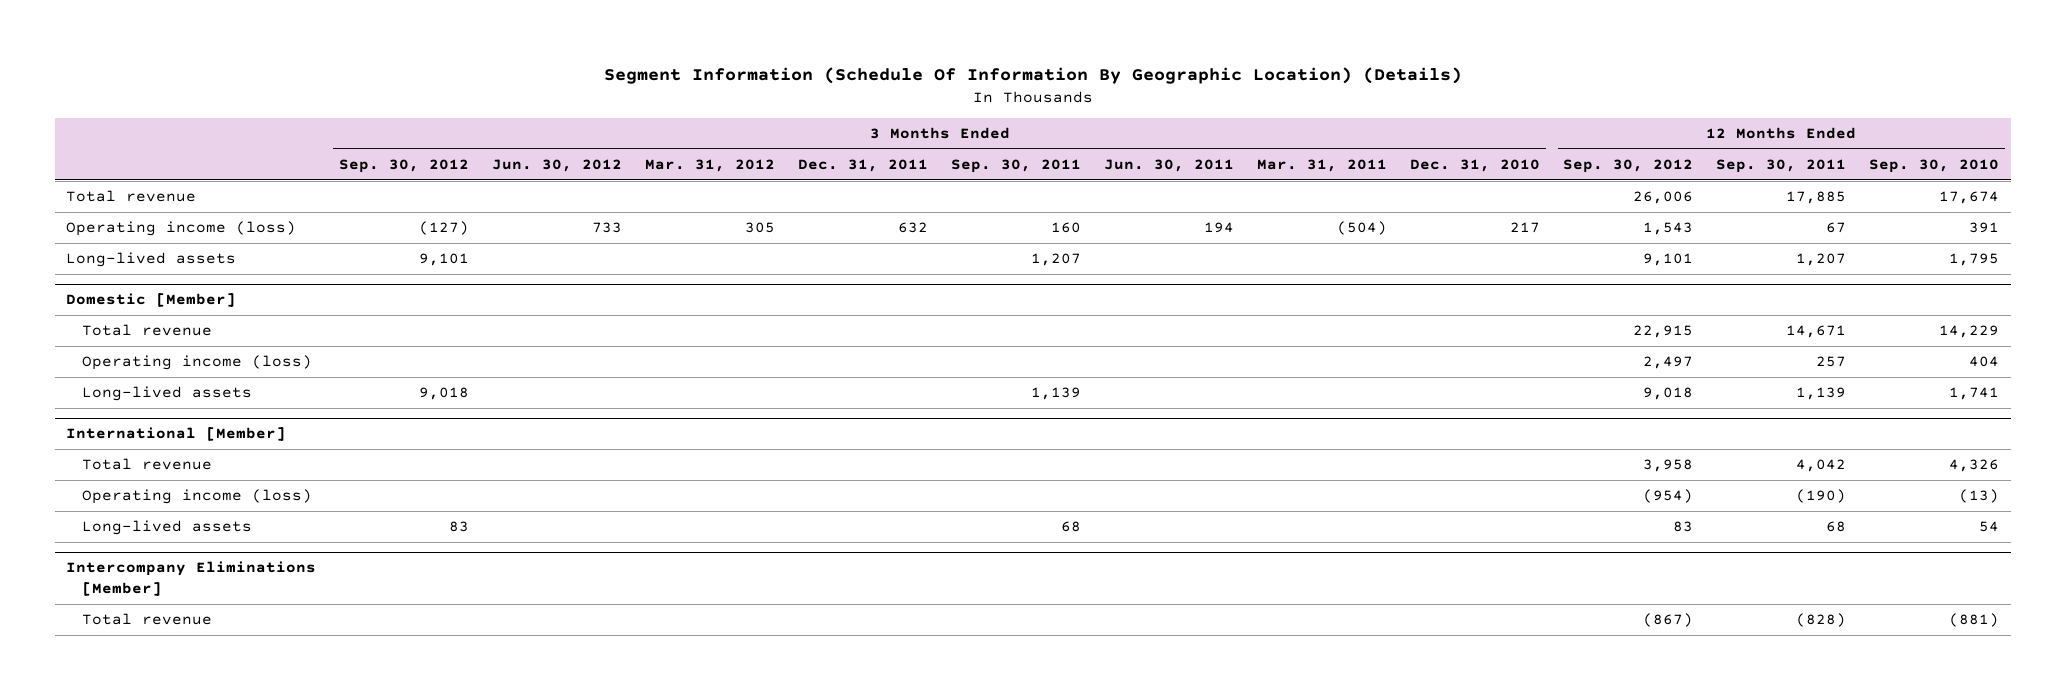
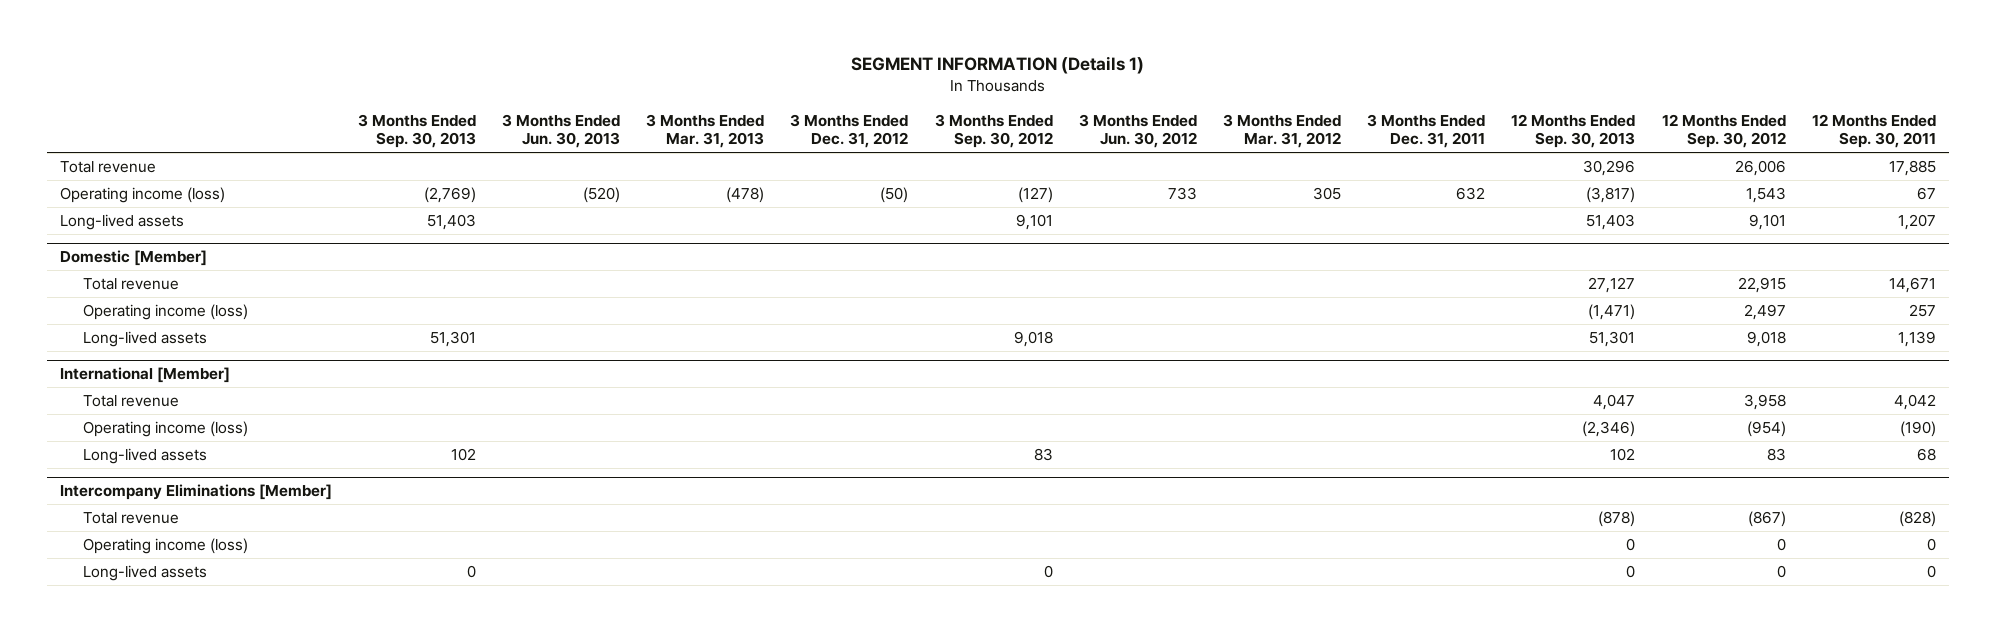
[603,66,1462,84] Segment Information (Schedule Of Information By Geographic Location) (Details) -> [850,56,1144,75] SEGMENT INFORMATION (Details 1)
[951,158,1082,173] Sep. 30, 2011 -> none
[1104,158,1235,172] Jun. 30, 2011 -> none
[1257,158,1388,172] Mar. 31, 2011 -> none
[1410,158,1541,172] Dec. 31, 2010 -> none
[1869,158,2000,173] Sep. 30, 2010 -> none
none -> [357,113,476,149] 3 Months Ended Sep. 30, 2013
none -> [502,113,621,149] 3 Months Ended Jun. 30, 2013
none -> [646,113,765,149] 3 Months Ended Mar. 31, 2013
none -> [790,113,909,149] 3 Months Ended Dec. 31, 2012
none -> [1511,113,1636,149] 12 Months Ended Sep. 30, 2013
none -> [82,538,248,555] Operating income (loss)
none -> [82,565,207,582] Long-lived assets

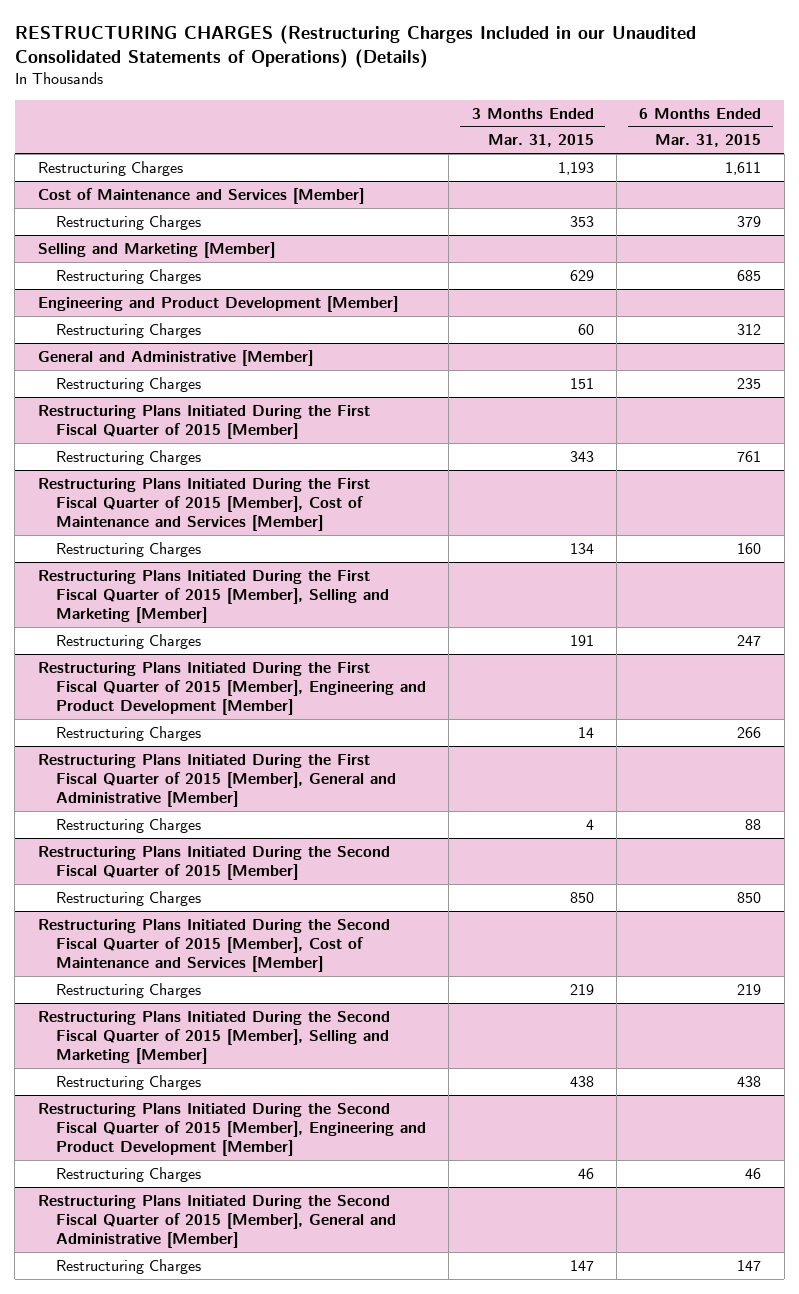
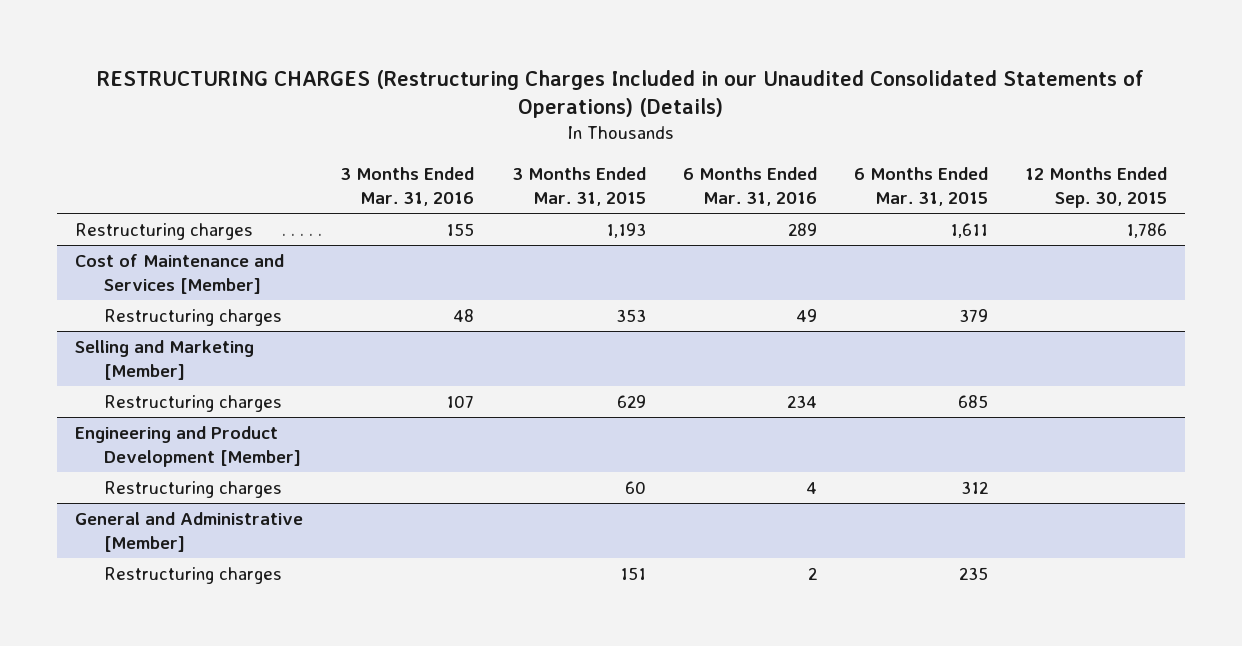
none -> [340,166,475,207] 3 Months Ended Mar. 31, 2016
none -> [682,166,817,207] 6 Months Ended Mar. 31, 2016
none -> [1024,166,1167,209] 12 Months Ended Sep. 30, 2015
[37,160,183,176] Restructuring Charges -> [75,222,254,240] Restructuring charges
[56,214,202,230] Restructuring Charges -> [104,308,283,326] Restructuring charges
[56,268,202,284] Restructuring Charges -> [104,394,283,412] Restructuring charges
[56,322,202,338] Restructuring Charges -> [104,480,283,498] Restructuring charges
[37,404,370,439] Restructuring Plans Initiated During the First Fiscal Quarter of 2015 [Member] -> none
[56,449,202,465] Restructuring Charges -> none
[37,477,370,531] Restructuring Plans Initiated During the First Fiscal Quarter of 2015 [Member], Cost of Maintenance and Services [Member] -> none
[56,541,202,557] Restructuring Charges -> none
[37,569,390,623] Restructuring Plans Initiated During the First Fiscal Quarter of 2015 [Member], Selling and Marketing [Member] -> none
[56,633,202,649] Restructuring Charges -> none
[37,661,427,715] Restructuring Plans Initiated During the First Fiscal Quarter of 2015 [Member], Engineering and Product Development [Member] -> none
[56,725,202,741] Restructuring Charges -> none
[37,753,397,807] Restructuring Plans Initiated During the First Fiscal Quarter of 2015 [Member], General and Administrative [Member] -> none
[56,817,202,833] Restructuring Charges -> none
[37,845,390,880] Restructuring Plans Initiated During the Second Fiscal Quarter of 2015 [Member] -> none
[56,890,202,906] Restructuring Charges -> none
[37,918,390,972] Restructuring Plans Initiated During the Second Fiscal Quarter of 2015 [Member], Cost of Maintenance and Services [Member] -> none
[56,982,202,998] Restructuring Charges -> none
[37,1010,390,1064] Restructuring Plans Initiated During the Second Fiscal Quarter of 2015 [Member], Selling and Marketing [Member] -> none
[56,1074,202,1090] Restructuring Charges -> none
[37,1102,427,1156] Restructuring Plans Initiated During the Second Fiscal Quarter of 2015 [Member], Engineering and Product Development [Member] -> none
[56,1166,202,1182] Restructuring Charges -> none
[37,1194,397,1248] Restructuring Plans Initiated During the Second Fiscal Quarter of 2015 [Member], General and Administrative [Member] -> none
[56,1258,202,1274] Restructuring Charges -> none
[56,376,202,392] Restructuring Charges -> [104,566,283,584] Restructuring charges

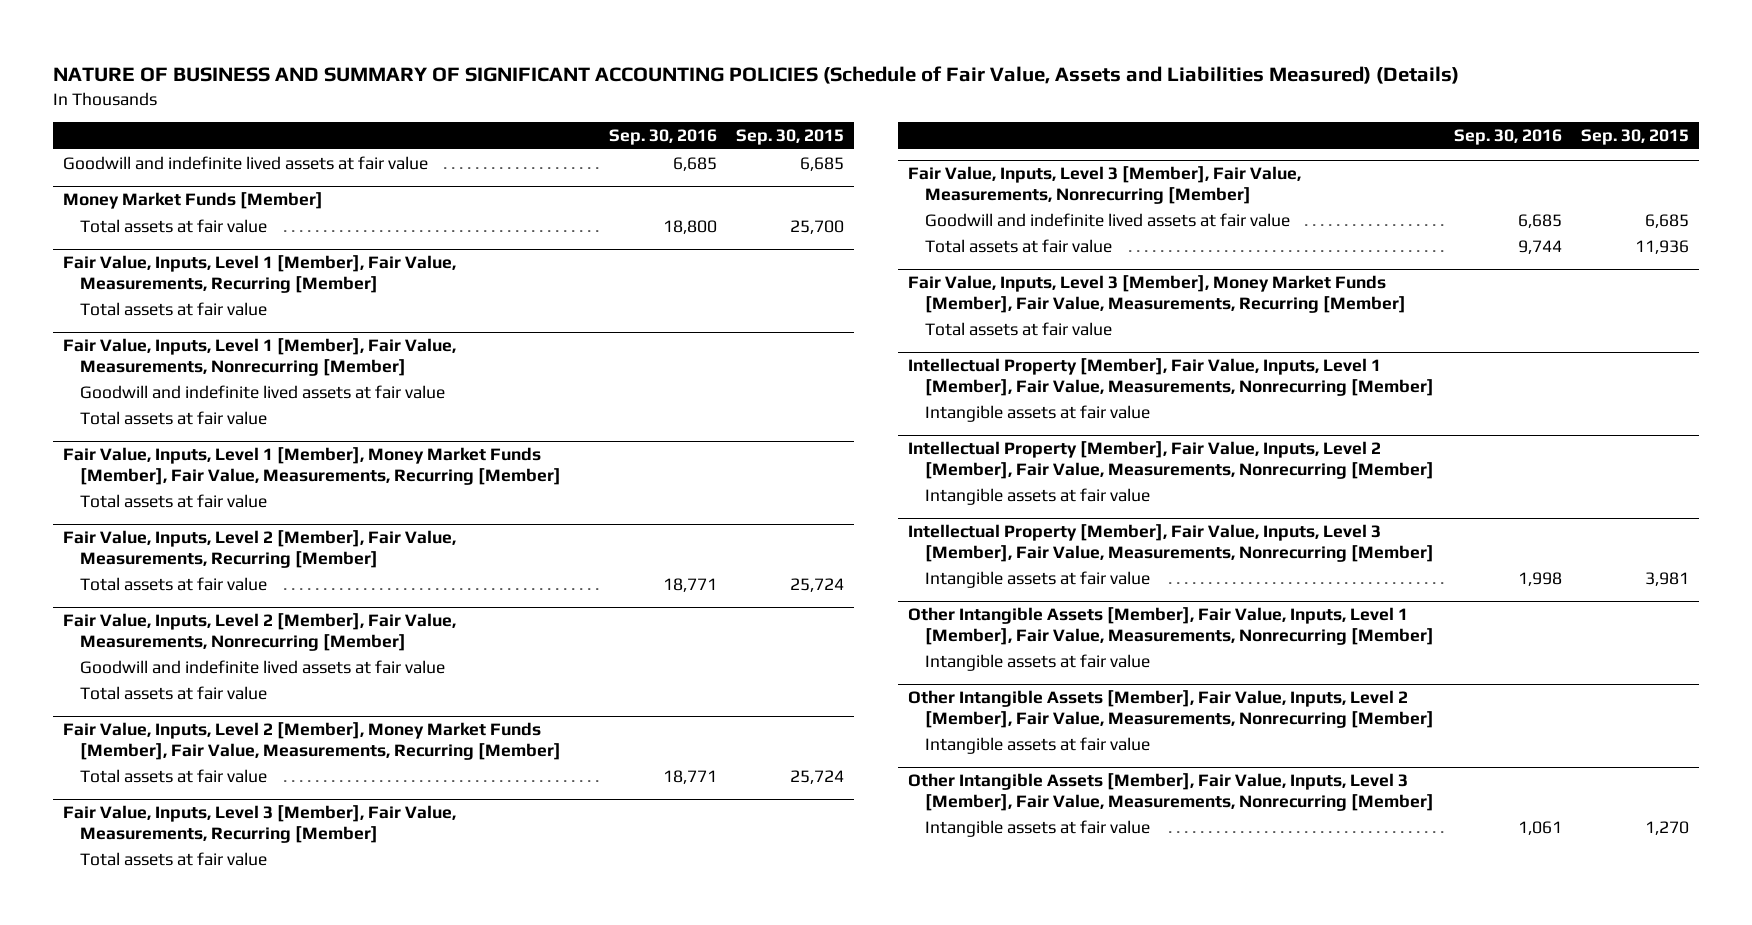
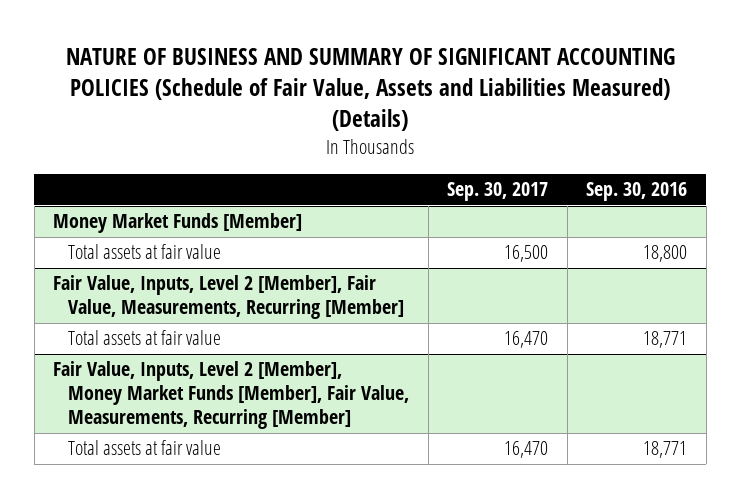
[736,129,845,146] Sep. 30, 2015 -> none
none -> [447,182,549,202] Sep. 30, 2017
[62,155,428,170] Goodwill and indefinite lived assets at fair value -> none
[62,255,456,294] Fair Value, Inputs, Level 1 [Member], Fair Value, Measurements, Recurring [Member] -> none
[80,301,268,316] Total assets at fair value -> none
[62,338,456,377] Fair Value, Inputs, Level 1 [Member], Fair Value, Measurements, Nonrecurring [Member] -> none
[80,384,446,399] Goodwill and indefinite lived assets at fair value -> none
[80,410,268,425] Total assets at fair value -> none
[62,447,562,486] Fair Value, Inputs, Level 1 [Member], Money Market Funds [Member], Fair Value, Measurements, Recurring [Member] -> none
[80,493,268,508] Total assets at fair value -> none
[62,613,456,652] Fair Value, Inputs, Level 2 [Member], Fair Value, Measurements, Nonrecurring [Member] -> none
[80,659,446,674] Goodwill and indefinite lived assets at fair value -> none
[80,685,268,700] Total assets at fair value -> none
[62,805,456,844] Fair Value, Inputs, Level 3 [Member], Fair Value, Measurements, Recurring [Member] -> none
[80,851,268,866] Total assets at fair value -> none
[908,166,1302,205] Fair Value, Inputs, Level 3 [Member], Fair Value, Measurements, Nonrecurring [Member] -> none
[925,212,1291,227] Goodwill and indefinite lived assets at fair value -> none
[925,238,1113,253] Total assets at fair value -> none
[908,275,1407,314] Fair Value, Inputs, Level 3 [Member], Money Market Funds [Member], Fair Value, Measurements, Recurring [Member] -> none
[925,321,1113,336] Total assets at fair value -> none
[908,358,1435,397] Intellectual Property [Member], Fair Value, Inputs, Level 1 [Member], Fair Value, Measurements, Nonrecurring [Member] -> none
[925,404,1151,422] Intangible assets at fair value -> none
[908,441,1435,480] Intellectual Property [Member], Fair Value, Inputs, Level 2 [Member], Fair Value, Measurements, Nonrecurring [Member] -> none
[925,487,1151,505] Intangible assets at fair value -> none
[908,524,1435,563] Intellectual Property [Member], Fair Value, Inputs, Level 3 [Member], Fair Value, Measurements, Nonrecurring [Member] -> none
[925,570,1151,588] Intangible assets at fair value -> none
[908,607,1435,646] Other Intangible Assets [Member], Fair Value, Inputs, Level 1 [Member], Fair Value, Measurements, Nonrecurring [Member] -> none
[925,653,1151,671] Intangible assets at fair value -> none
[908,690,1435,729] Other Intangible Assets [Member], Fair Value, Inputs, Level 2 [Member], Fair Value, Measurements, Nonrecurring [Member] -> none
[925,736,1151,754] Intangible assets at fair value -> none
[908,773,1435,812] Other Intangible Assets [Member], Fair Value, Inputs, Level 3 [Member], Fair Value, Measurements, Nonrecurring [Member] -> none
[925,819,1151,837] Intangible assets at fair value -> none

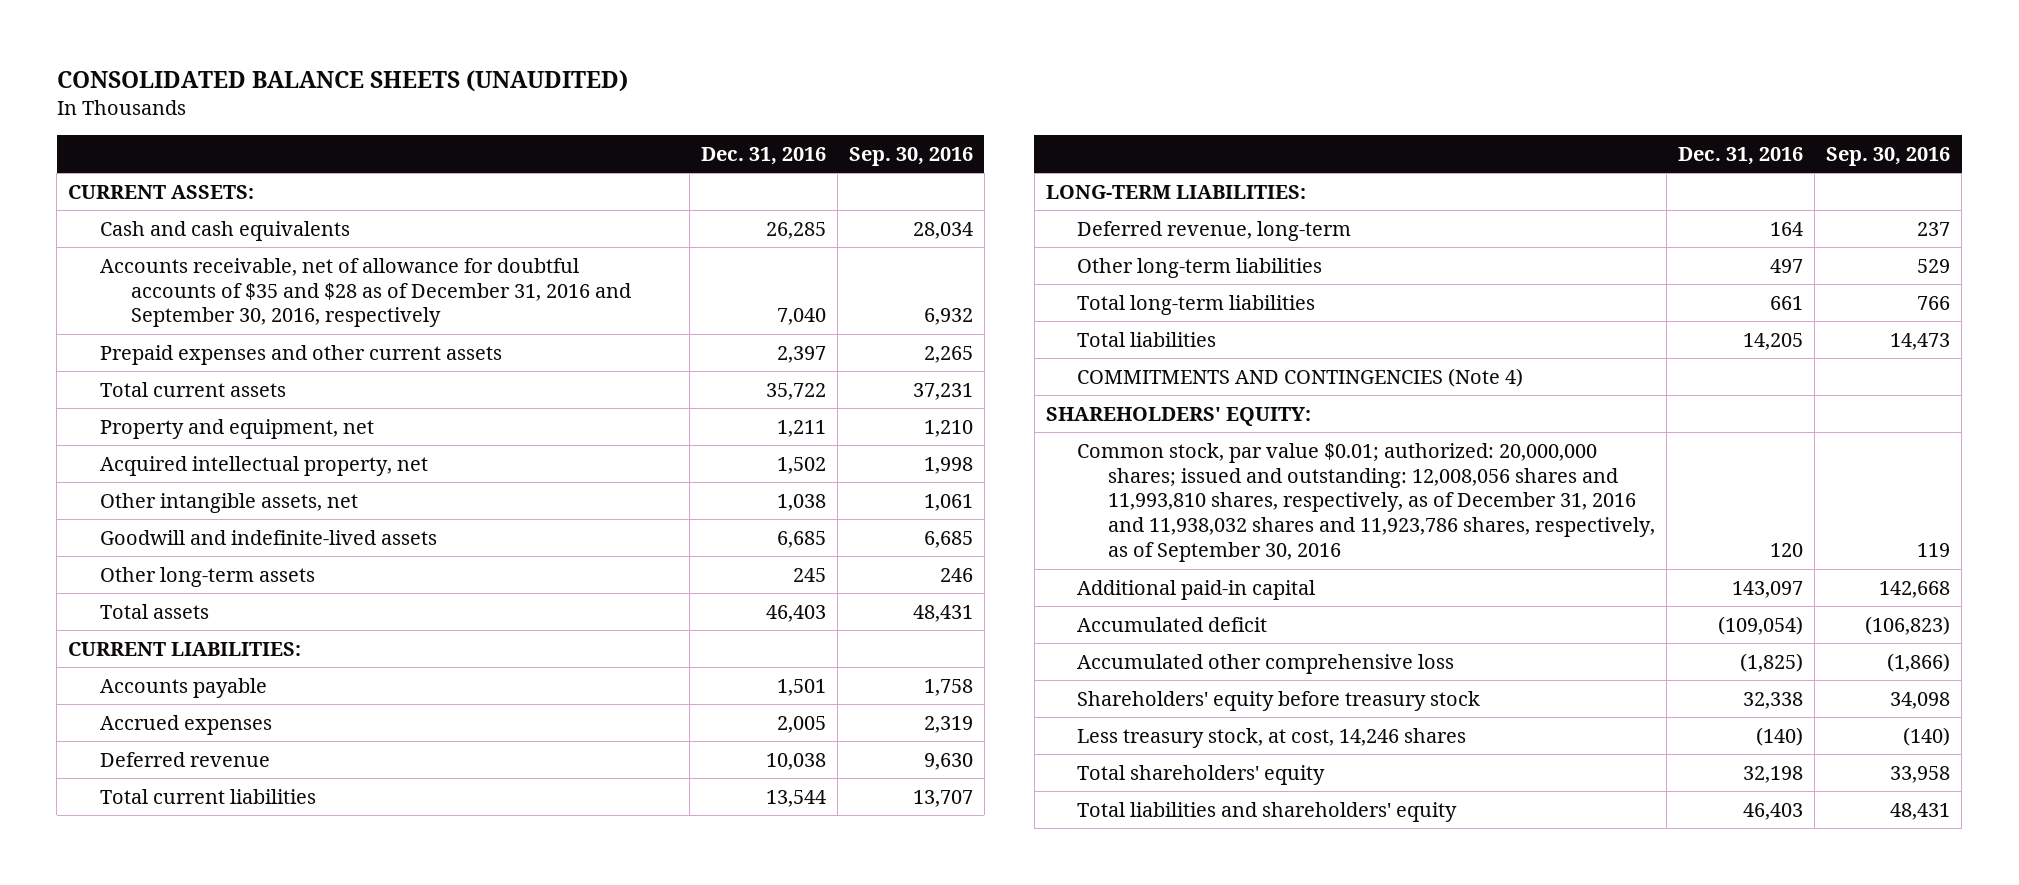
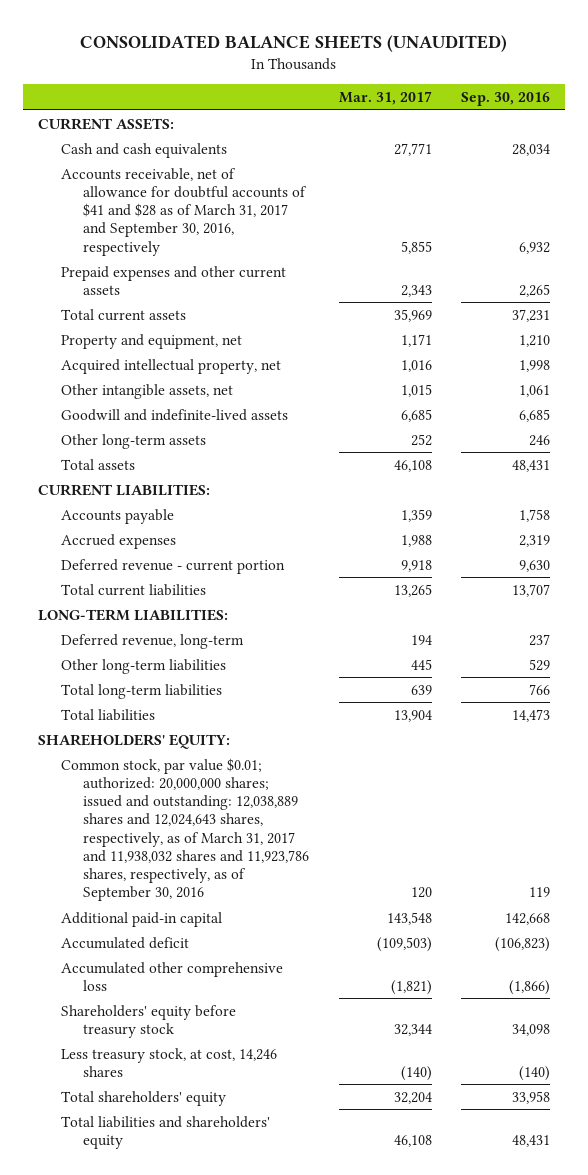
[700,146,826,165] Dec. 31, 2016 -> none
none -> [338,91,432,106] Mar. 31, 2017
[99,257,631,328] Accounts receivable, net of allowance for doubtful accounts of $35 and $28 as of December 31, 2016 and September 30, 2016, respectively -> [60,167,308,256] Accounts receivable, net of allowance for doubtful accounts of $41 and $28 as of March 31, 2017 and September 30, 2016, respectively
[99,751,270,767] Deferred revenue -> [60,558,285,574] Deferred revenue - current portion
[1076,367,1523,387] COMMITMENTS AND CONTINGENCIES (Note 4) -> none
[1076,442,1655,563] Common stock, par value $0.01; authorized: 20,000,000 shares; issued and outstanding: 12,008,056 shares and 11,993,810 shares, respectively, as of December 31, 2016 and 11,938,032 shares and 11,923,786 shares, respectively, as of September 30, 2016 -> [60,757,310,902] Common stock, par value $0.01; authorized: 20,000,000 shares; issued and outstanding: 12,038,889 shares and 12,024,643 shares, respectively, as of March 31, 2017 and 11,938,032 shares and 11,923,786 shares, respectively, as of September 30, 2016

